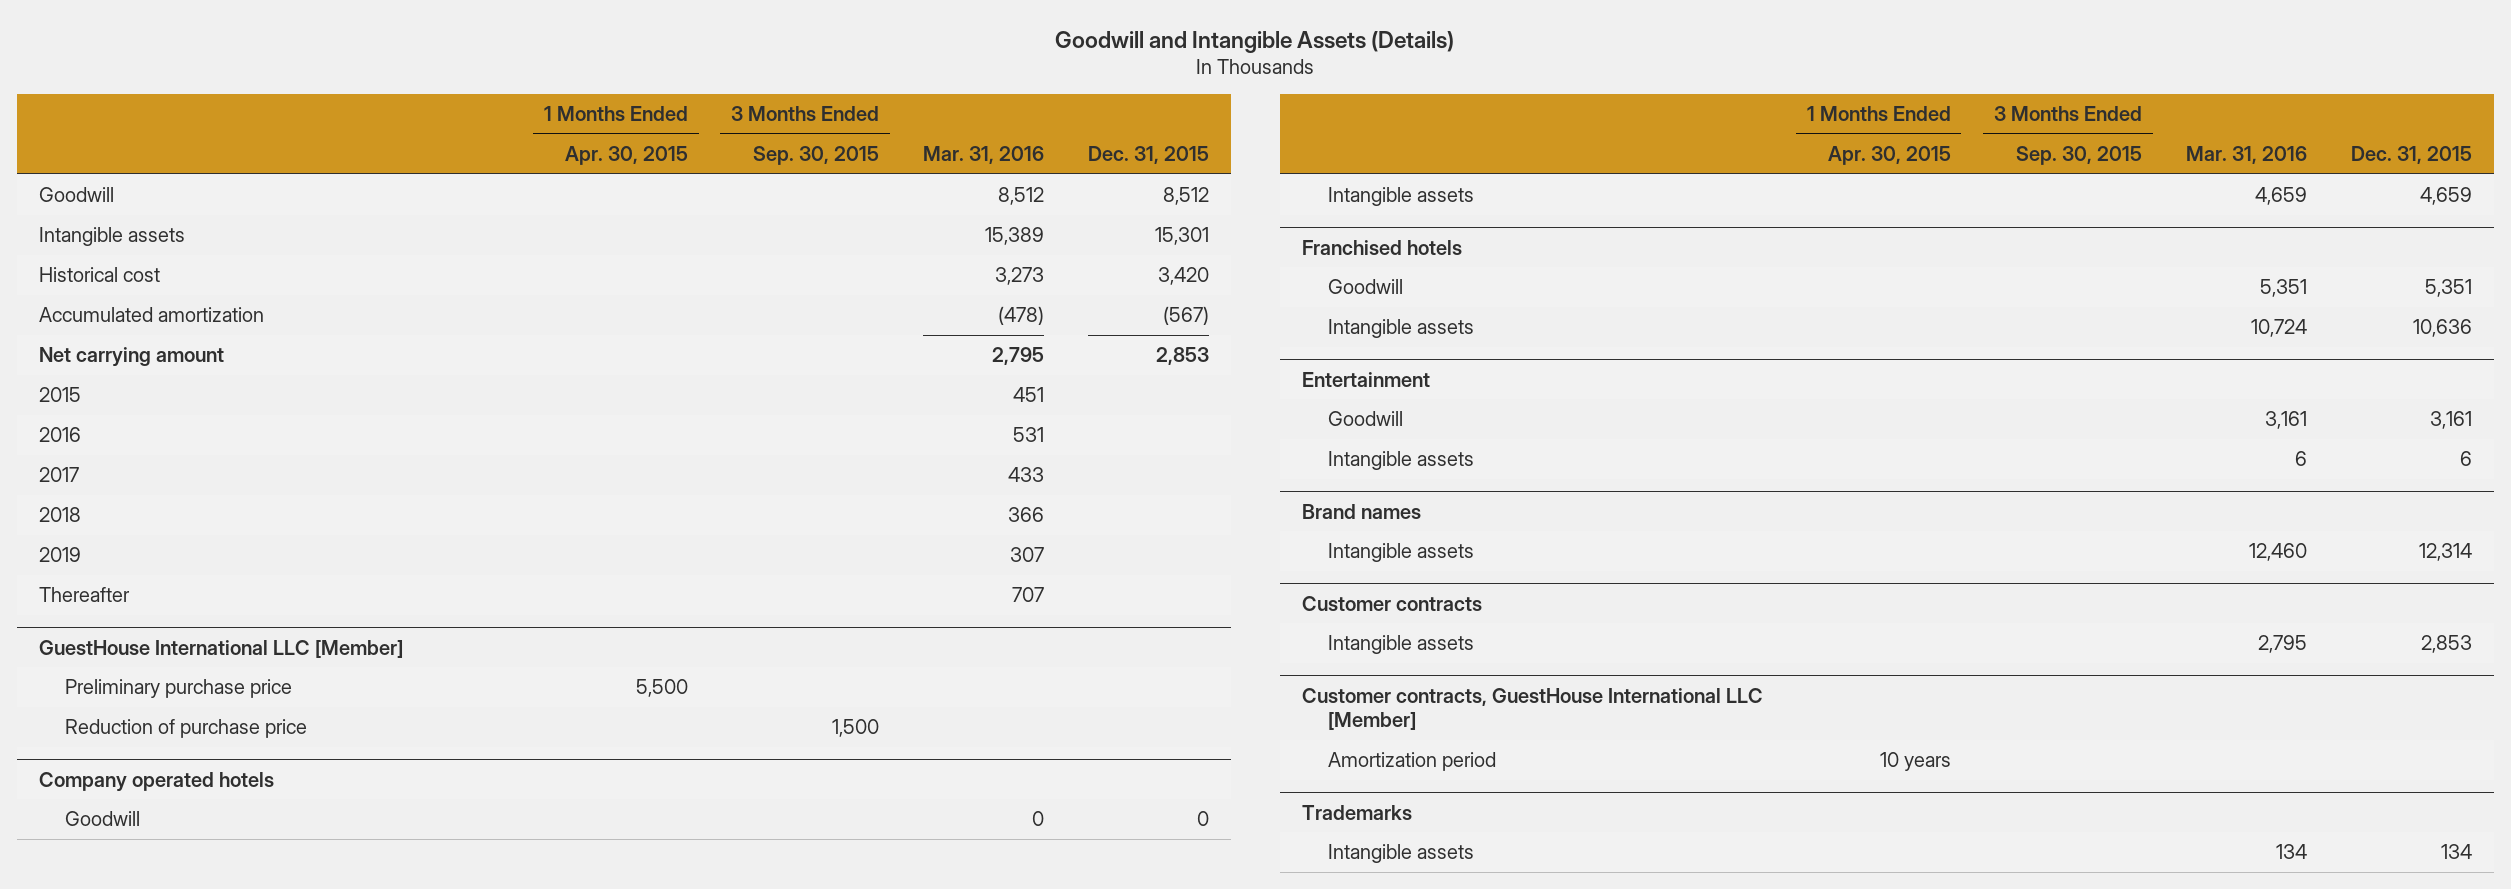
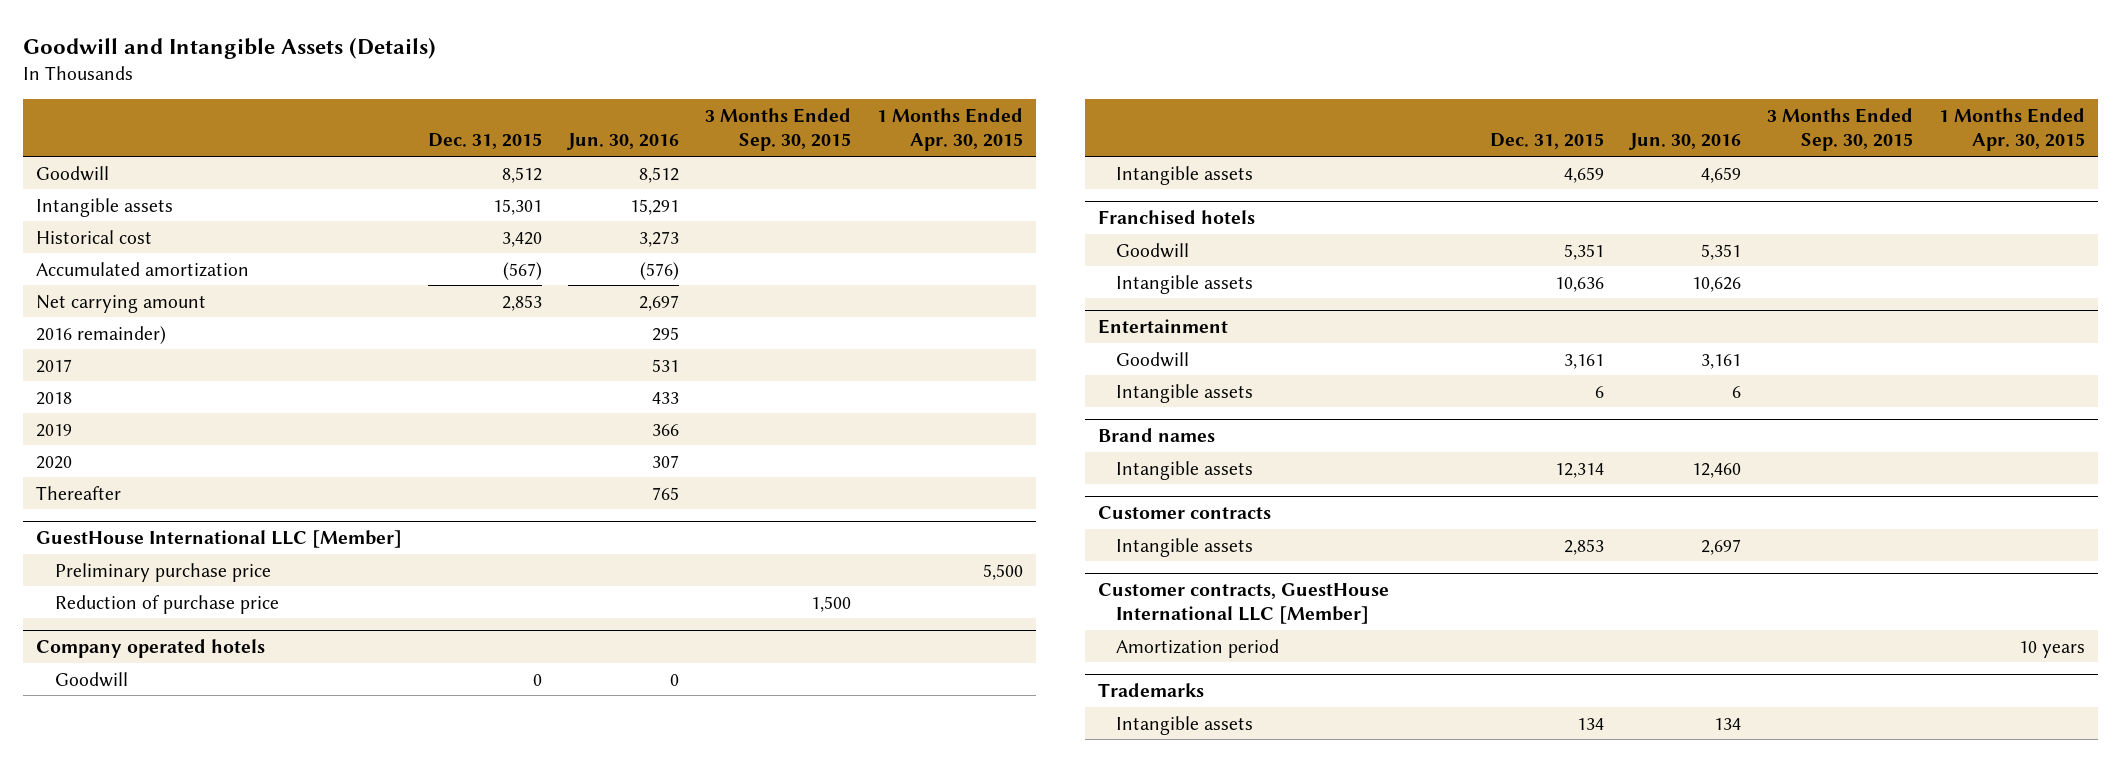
[923,145,1045,164] Mar. 31, 2016 -> none
none -> [567,133,680,151] Jun. 30, 2016
[38,427,81,443] 2016 -> none
[38,387,81,403] 2015 -> [36,325,167,344] 2016 remainder)
none -> [36,455,73,469] 2020

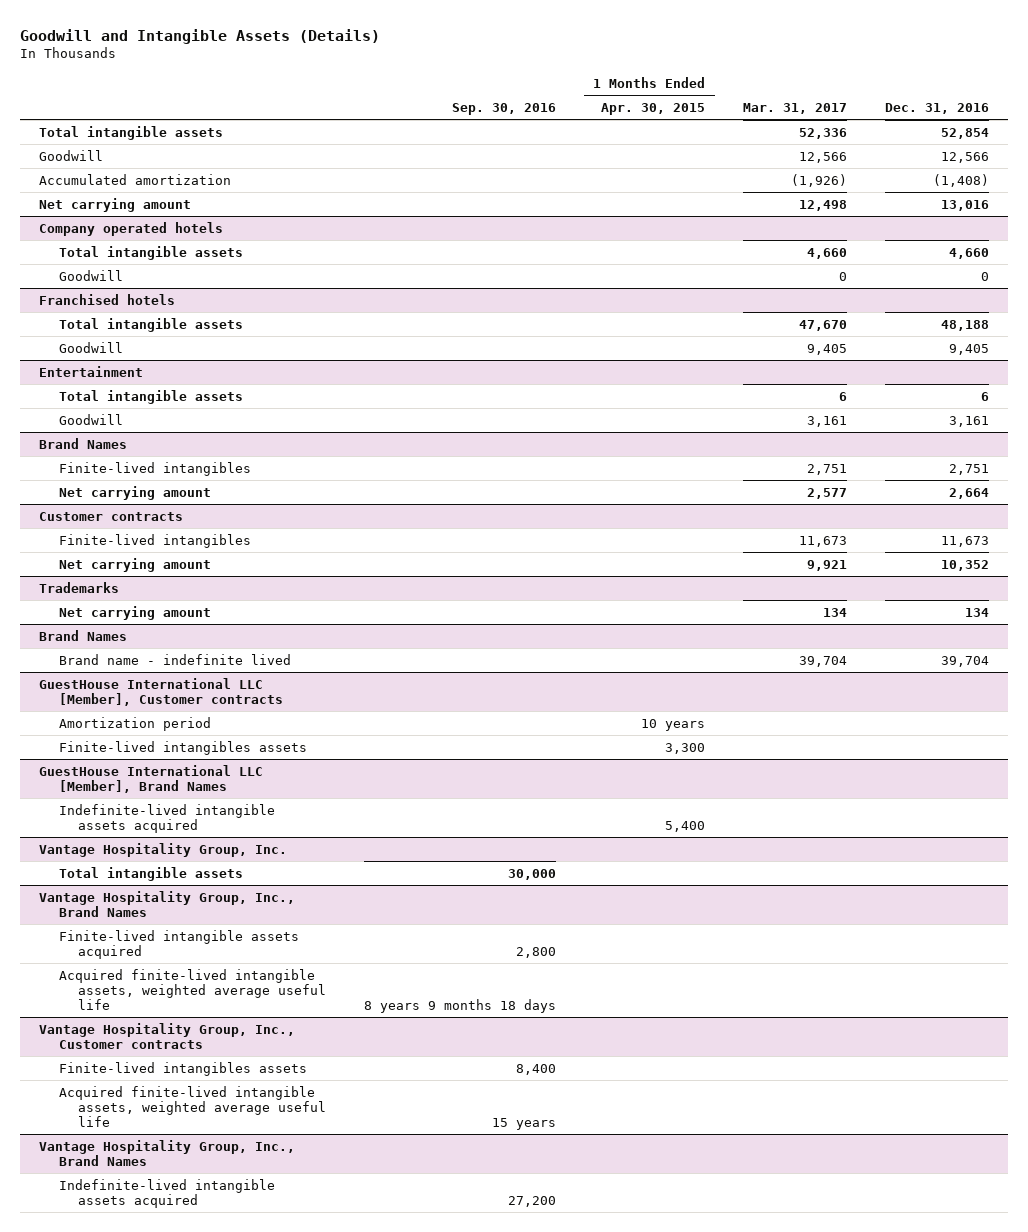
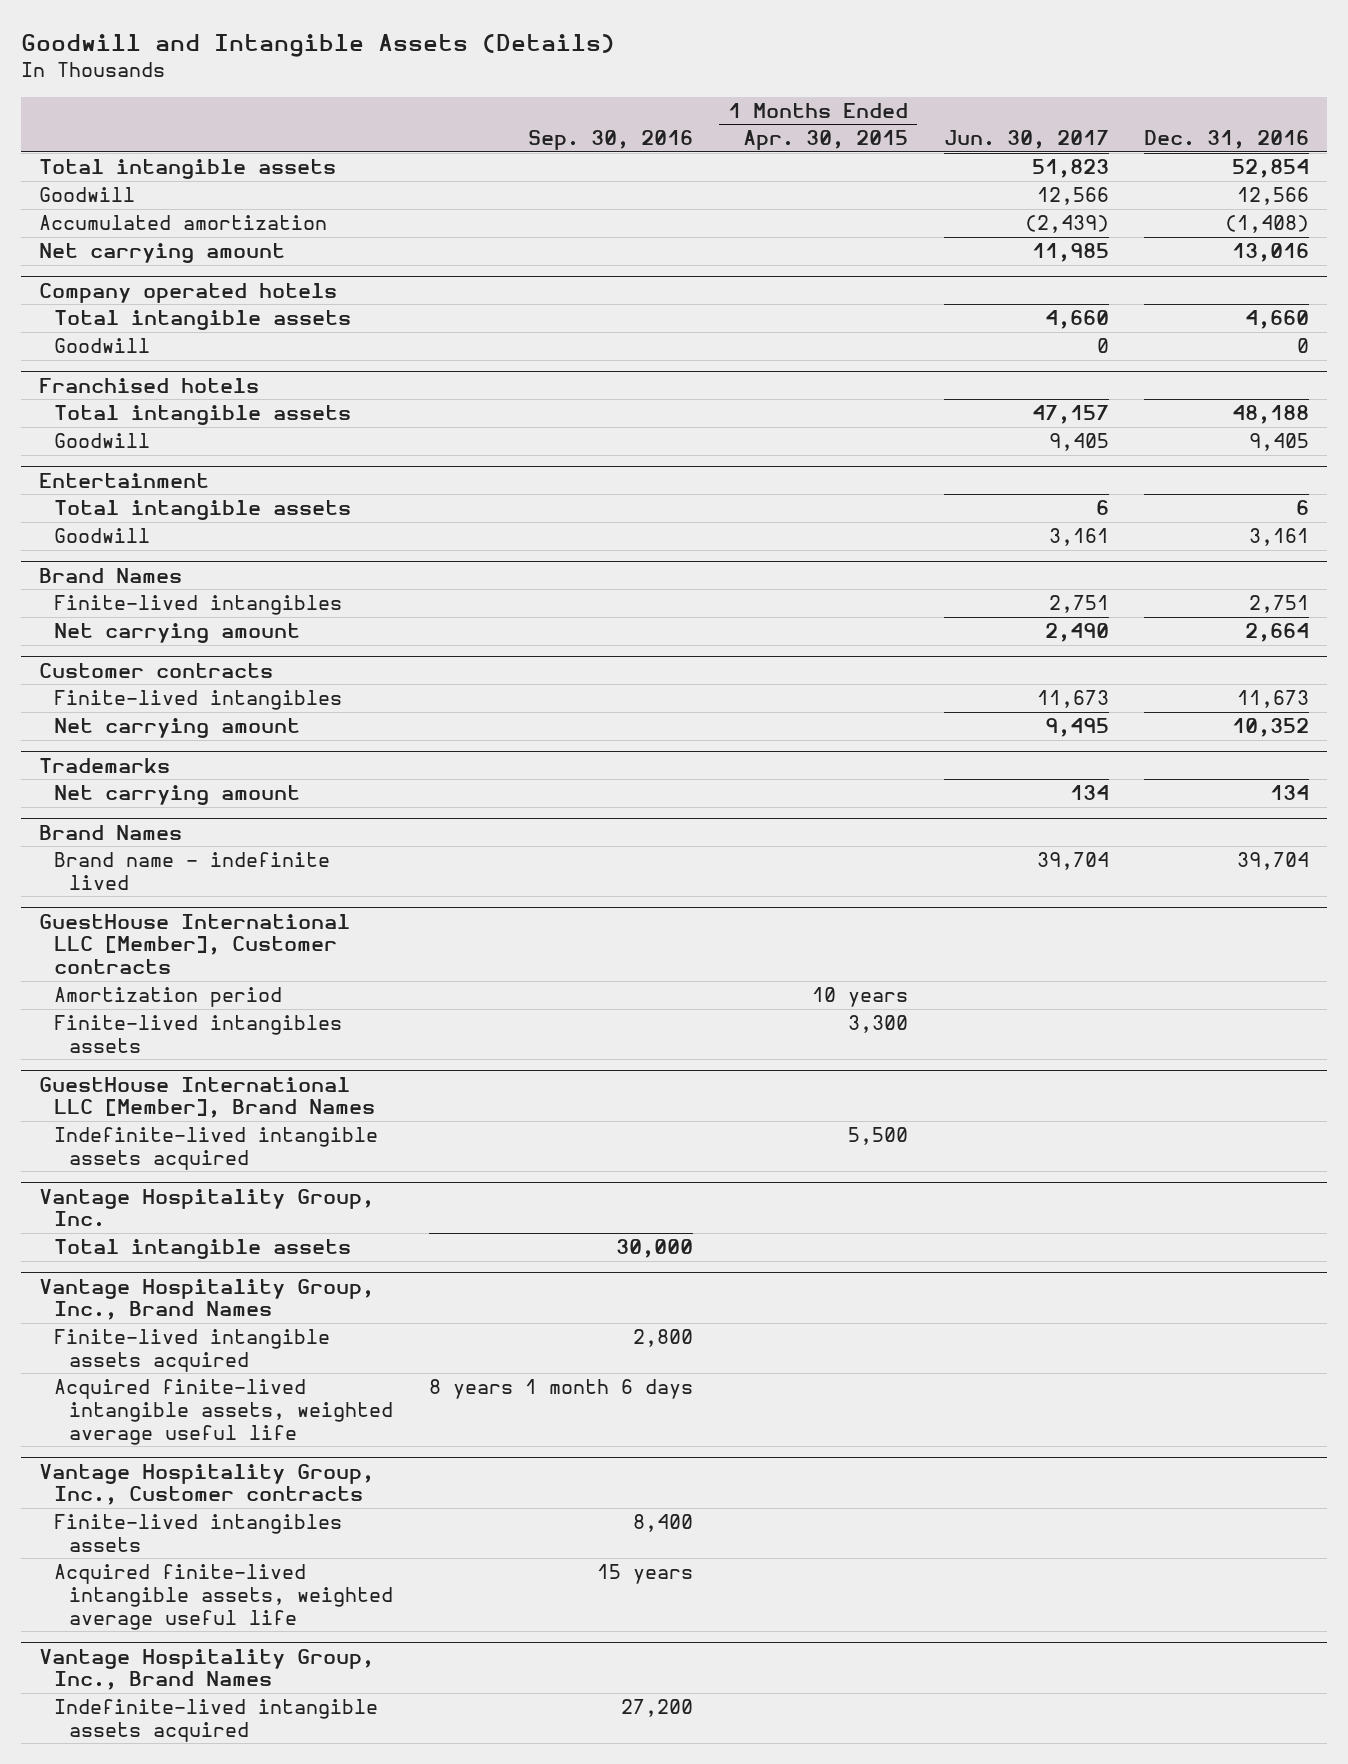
[743,103,848,115] Mar. 31, 2017 -> none
none -> [943,130,1109,150] Jun. 30, 2017
[665,820,706,832] 5,400 -> [848,1127,909,1146] 5,500
[363,999,556,1014] 8 years 9 months 18 days -> [428,1379,693,1400] 8 years 1 month 6 days

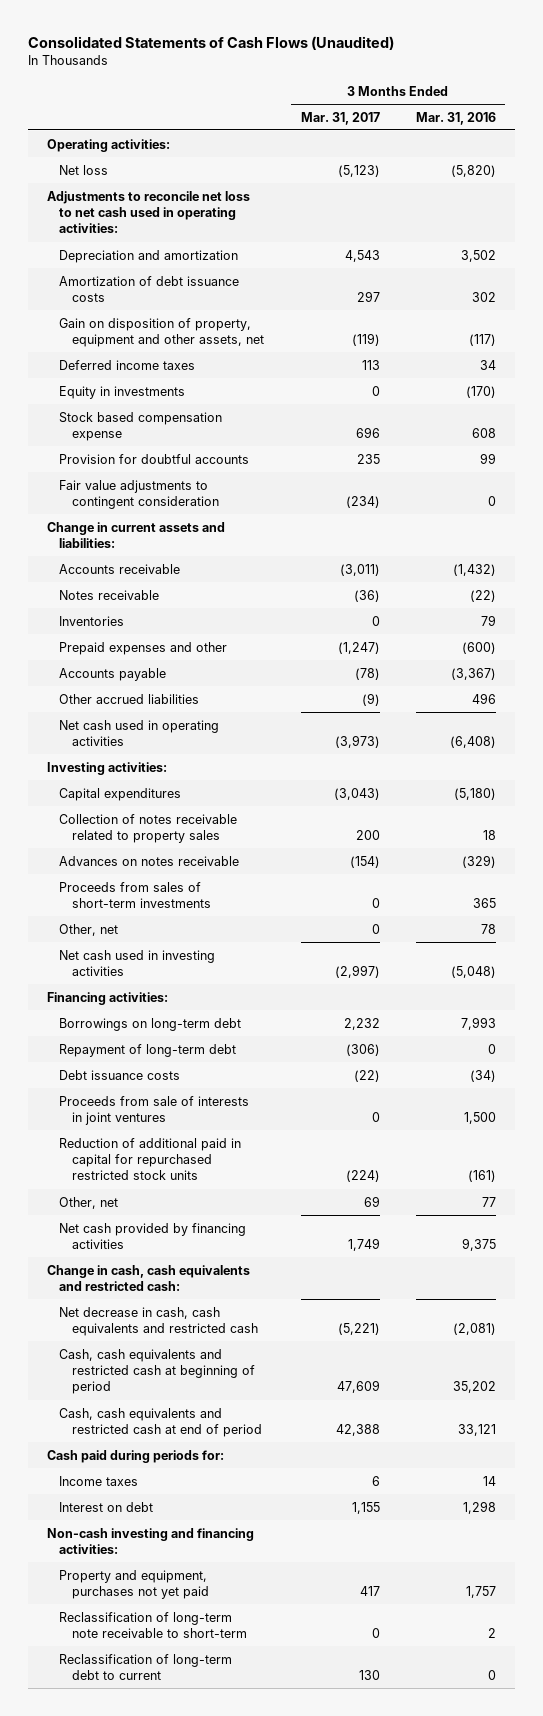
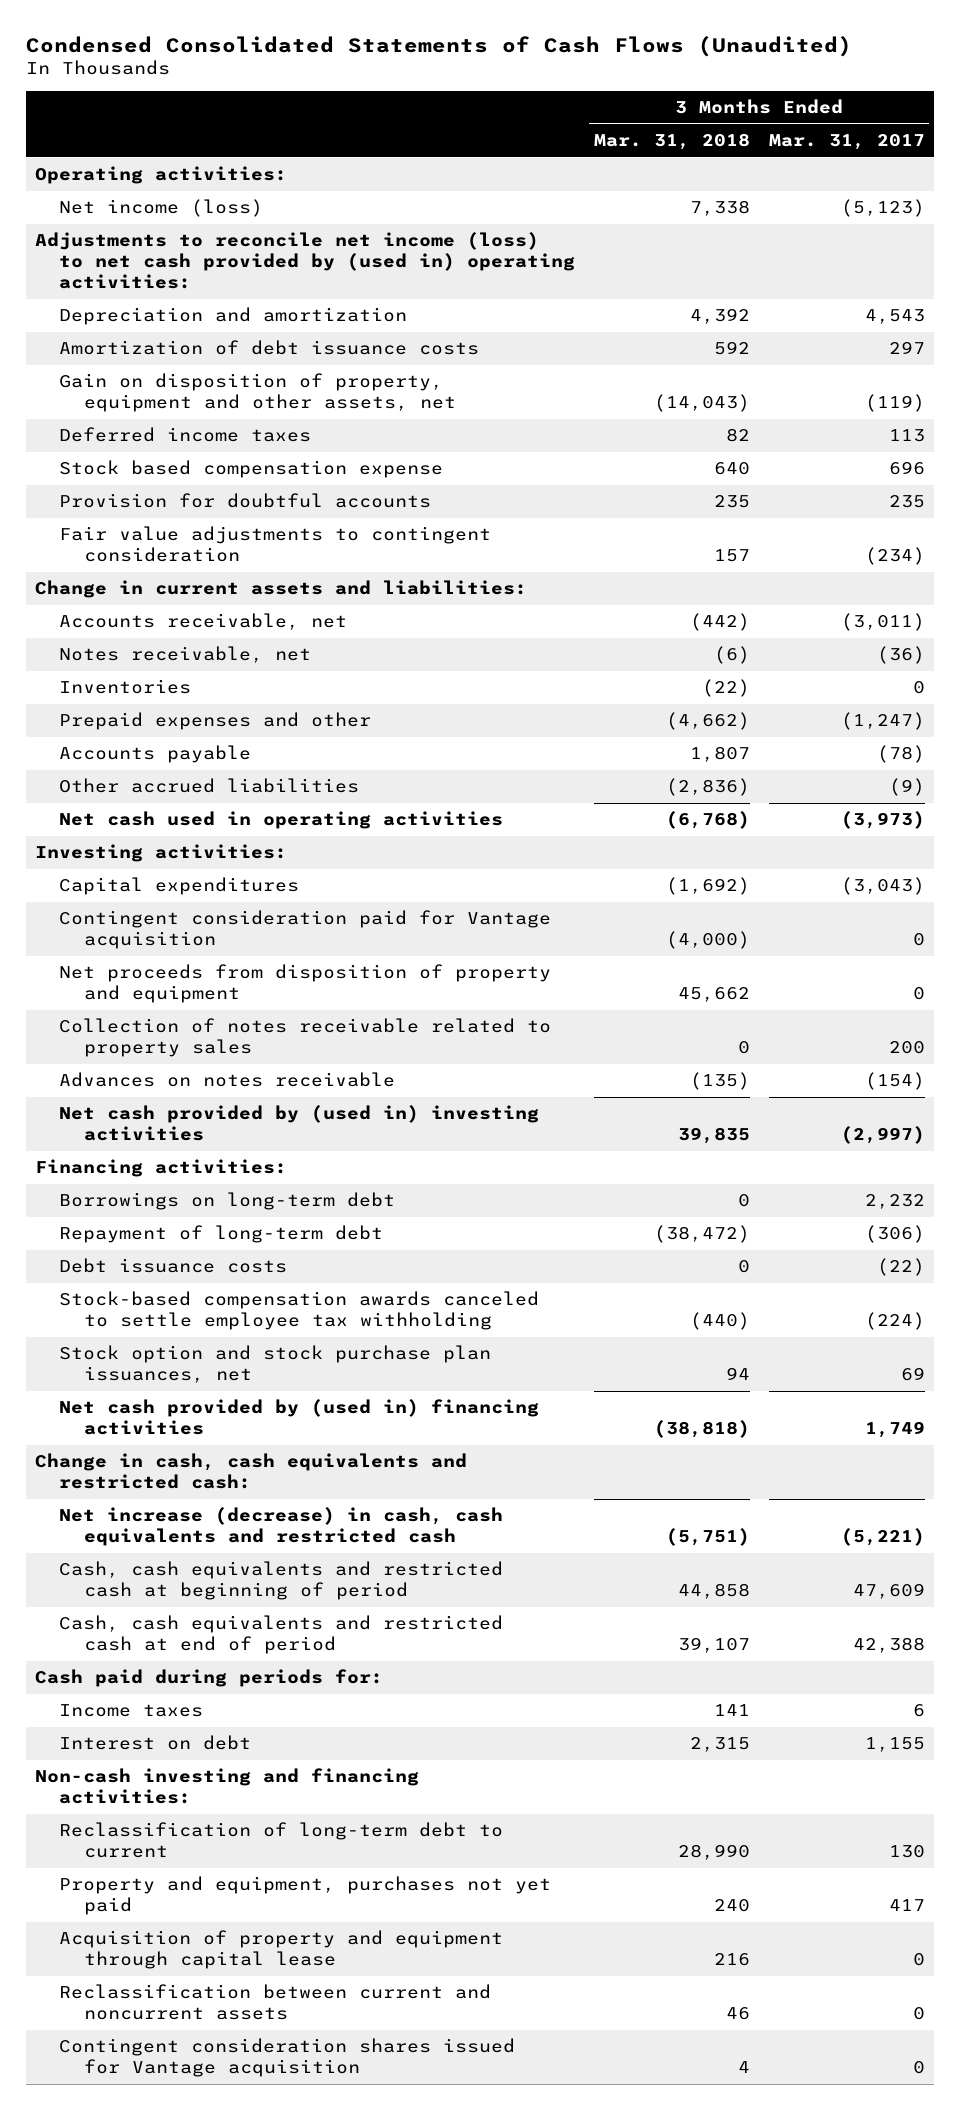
[28,36,395,51] Consolidated Statements of Cash Flows (Unaudited) -> [25,35,852,57] Condensed Consolidated Statements of Cash Flows (Unaudited)
[416,111,497,125] Mar. 31, 2016 -> none
none -> [594,133,751,151] Mar. 31, 2018
[59,164,109,175] Net loss -> [59,199,264,218] Net income (loss)
[46,190,250,234] Adjustments to reconcile net loss to net cash used in operating activities: -> [34,232,576,290] Adjustments to reconcile net income (loss) to net cash provided by (used in) operating activities:
[59,385,186,399] Equity in investments -> none
[59,563,181,574] Accounts receivable -> [59,613,348,631] Accounts receivable, net
[59,589,160,600] Notes receivable -> [59,646,312,664] Notes receivable, net
none -> [59,910,552,950] Contingent consideration paid for Vantage acquisition
none -> [59,964,552,1004] Net proceeds from disposition of property and equipment
[59,881,211,908] Proceeds from sales of short-term investments -> none
[59,923,119,936] Other, net -> none
[59,949,216,976] Net cash used in investing activities -> [59,1105,540,1142] Net cash provided by (used in) investing activities
[59,1095,250,1125] Proceeds from sale of interests in joint ventures -> none
[59,1137,242,1181] Reduction of additional paid in capital for repurchased restricted stock units -> [59,1291,540,1331] Stock-based compensation awards canceled to settle employee tax withholding
[59,1196,119,1209] Other, net -> [59,1345,492,1384] Stock option and stock purchase plan issuances, net
[59,1222,247,1249] Net cash provided by financing activities -> [59,1399,540,1436] Net cash provided by (used in) financing activities
[59,1306,258,1336] Net decrease in cash, cash equivalents and restricted cash -> [59,1507,504,1547] Net increase (decrease) in cash, cash equivalents and restricted cash
[59,1611,247,1638] Reclassification of long-term note receivable to short-term -> none
[59,1569,209,1599] Property and equipment, purchases not yet paid -> [59,1876,552,1916] Property and equipment, purchases not yet paid
none -> [59,1930,504,1970] Acquisition of property and equipment through capital lease
none -> [59,1984,492,2021] Reclassification between current and noncurrent assets
none -> [59,2038,516,2078] Contingent consideration shares issued for Vantage acquisition

